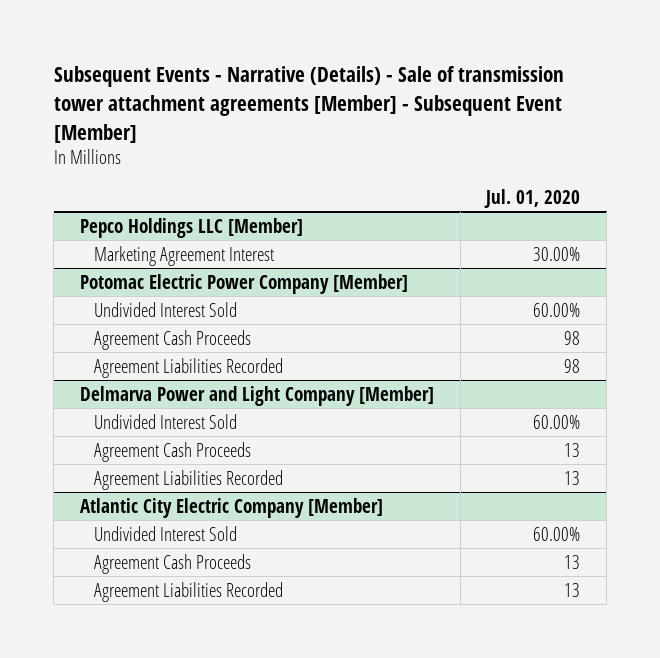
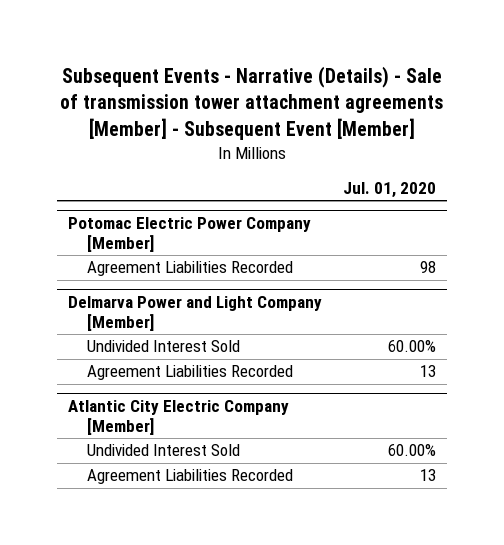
[79,217,303,238] Pepco Holdings LLC [Member] -> none
[94,245,275,266] Marketing Agreement Interest -> none
[94,301,238,317] Undivided Interest Sold -> none
[94,329,252,350] Agreement Cash Proceeds -> none
[94,441,252,462] Agreement Cash Proceeds -> none
[94,553,252,574] Agreement Cash Proceeds -> none

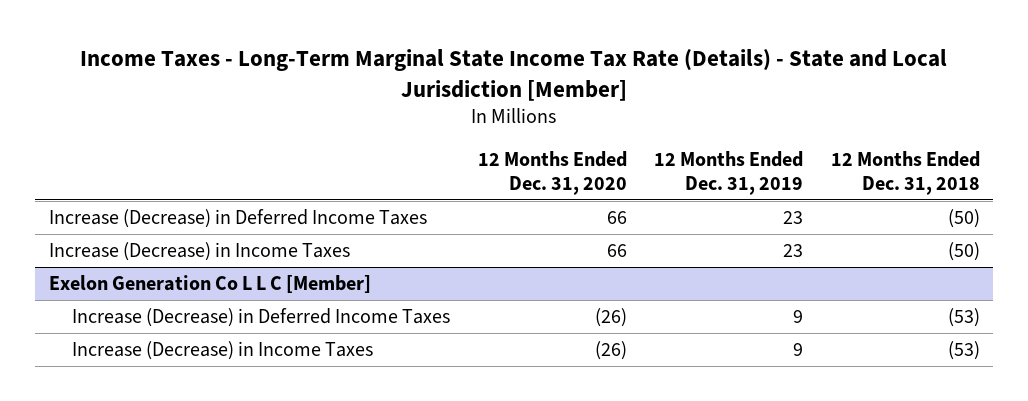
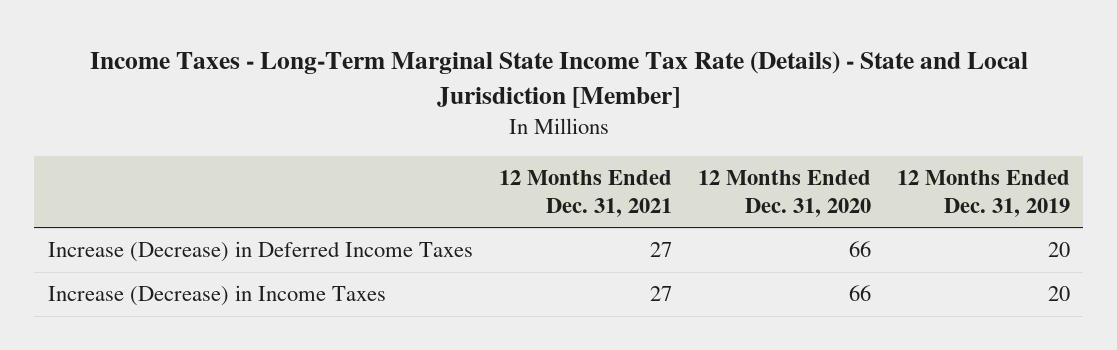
[830,151,980,196] 12 Months Ended Dec. 31, 2018 -> none
none -> [498,170,672,217] 12 Months Ended Dec. 31, 2021
[48,274,371,293] Exelon Generation Co L L C [Member] -> none
[72,307,451,327] Increase (Decrease) in Deferred Income Taxes -> none
[72,340,374,360] Increase (Decrease) in Income Taxes -> none
[783,210,804,224] 23 -> [1047,242,1070,258] 20
[783,243,804,257] 23 -> [1047,286,1070,302] 20

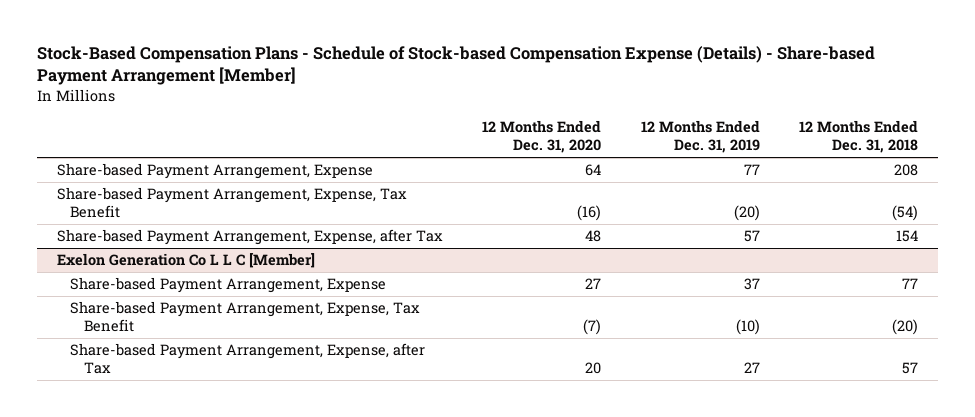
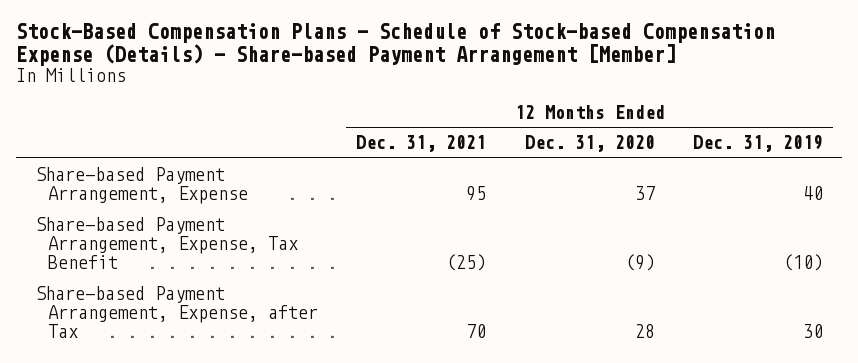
[799,120,919,154] 12 Months Ended Dec. 31, 2018 -> none
none -> [356,135,487,153] Dec. 31, 2021
[56,253,315,269] Exelon Generation Co L L C [Member] -> none
[70,277,387,294] Share-based Payment Arrangement, Expense -> none
[70,301,421,333] Share-based Payment Arrangement, Expense, Tax Benefit -> none
[70,343,426,375] Share-based Payment Arrangement, Expense, after Tax -> none
[585,164,602,177] 64 -> [634,186,655,201] 37
[743,164,760,176] 77 -> [803,186,824,201] 40
[577,205,602,222] (16) -> [624,254,655,272] (9)
[733,205,760,222] (20) -> [783,254,824,272] (10)
[585,230,602,243] 48 -> [634,324,655,339] 28
[743,230,760,243] 57 -> [803,324,824,339] 30

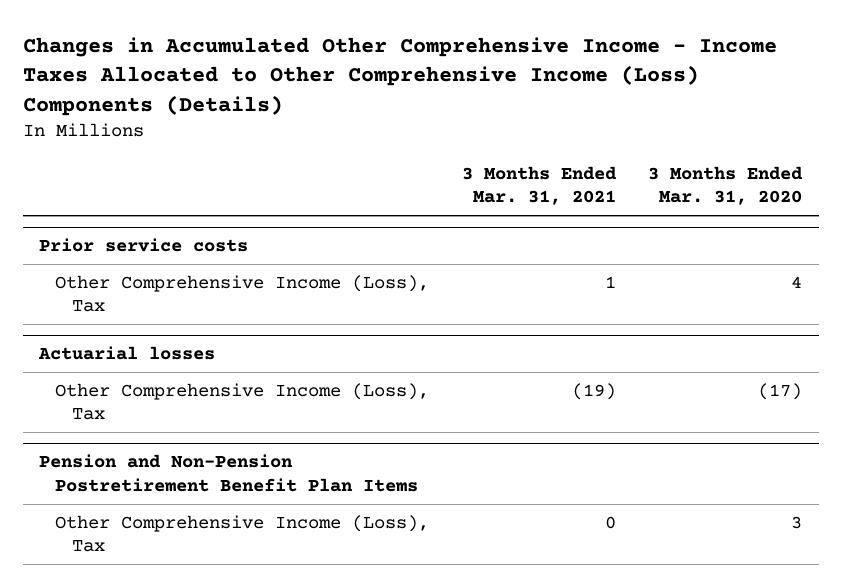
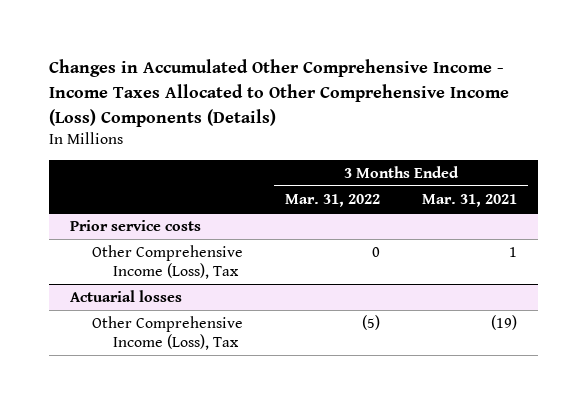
[648,165,804,206] 3 Months Ended Mar. 31, 2020 -> none
none -> [284,193,380,207] Mar. 31, 2022
[38,454,419,492] Pension and Non-Pension Postretirement Benefit Plan Items -> none
[55,514,430,553] Other Comprehensive Income (Loss), Tax -> none

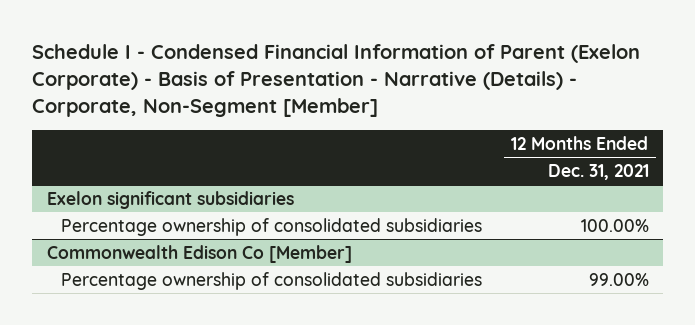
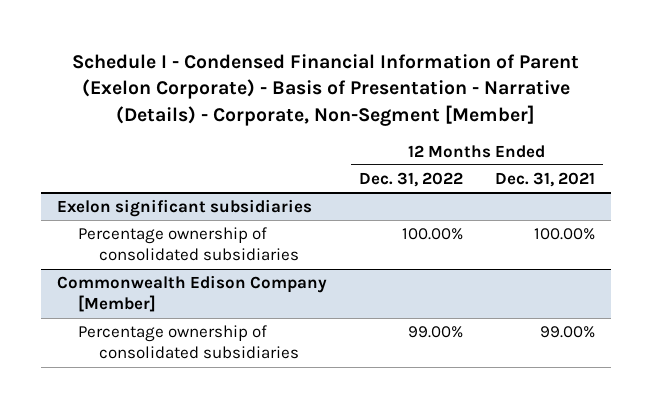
none -> [359,171,464,187] Dec. 31, 2022
[46,244,352,263] Commonwealth Edison Co [Member] -> [57,274,328,313] Commonwealth Edison Company [Member]

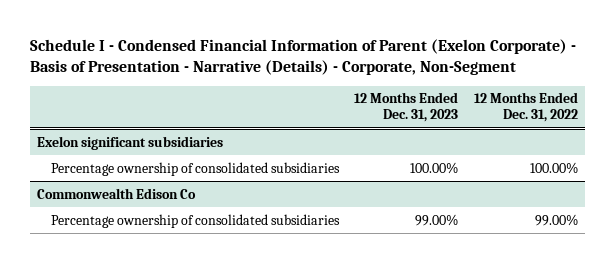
[72,53,580,126] Schedule I - Condensed Financial Information of Parent (Exelon Corporate) - Basis of Presentation - Narrative (Details) - Corporate, Non-Segment [Member] -> [29,38,576,76] Schedule I - Condensed Financial Information of Parent (Exelon Corporate) - Basis of Presentation - Narrative (Details) - Corporate, Non-Segment
[495,171,596,187] Dec. 31, 2021 -> none
none -> [354,92,459,123] 12 Months Ended Dec. 31, 2023
[57,274,328,313] Commonwealth Edison Company [Member] -> [37,187,197,199] Commonwealth Edison Co

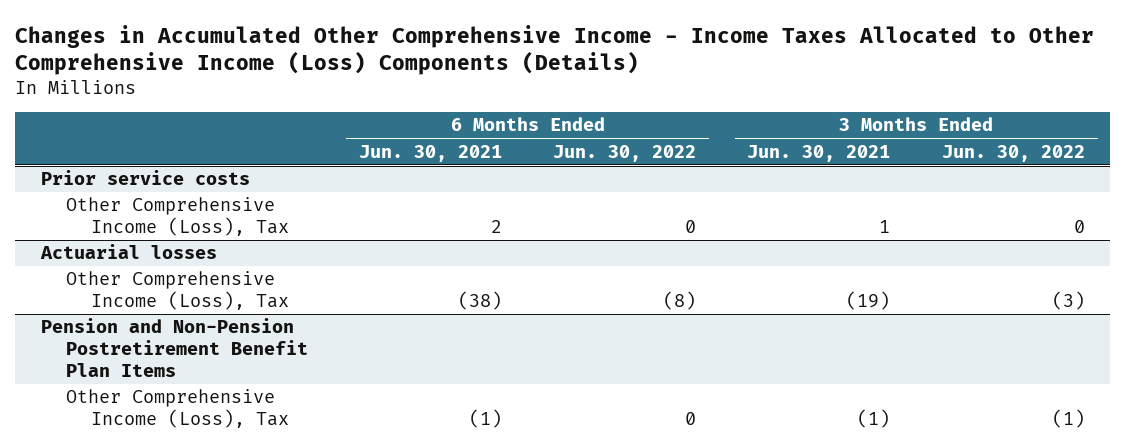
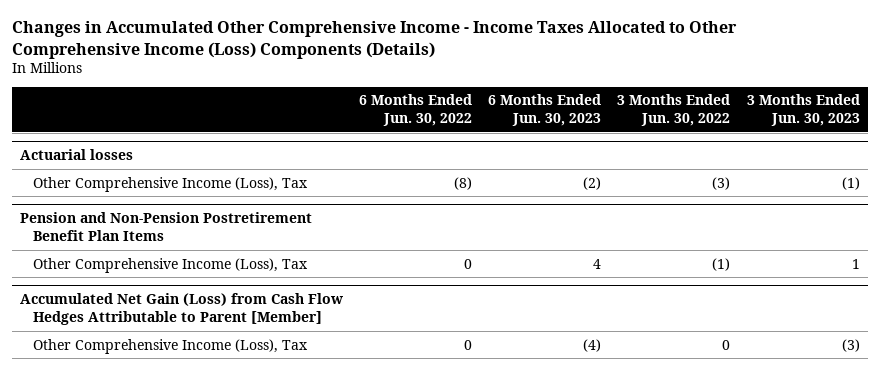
[358,144,502,162] Jun. 30, 2021 -> none
[747,144,891,162] Jun. 30, 2021 -> none
none -> [488,94,602,127] 6 Months Ended Jun. 30, 2023
none -> [746,94,860,127] 3 Months Ended Jun. 30, 2023
[40,170,250,186] Prior service costs -> none
[65,197,289,237] Other Comprehensive Income (Loss), Tax -> none
none -> [19,293,343,326] Accumulated Net Gain (Loss) from Cash Flow Hedges Attributable to Parent [Member]
none -> [33,338,309,354] Other Comprehensive Income (Loss), Tax

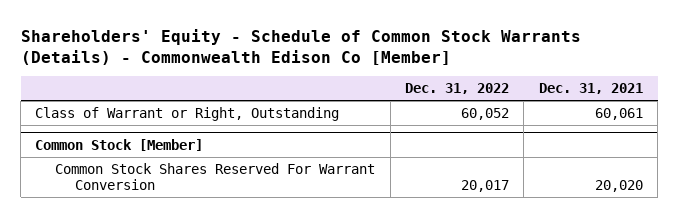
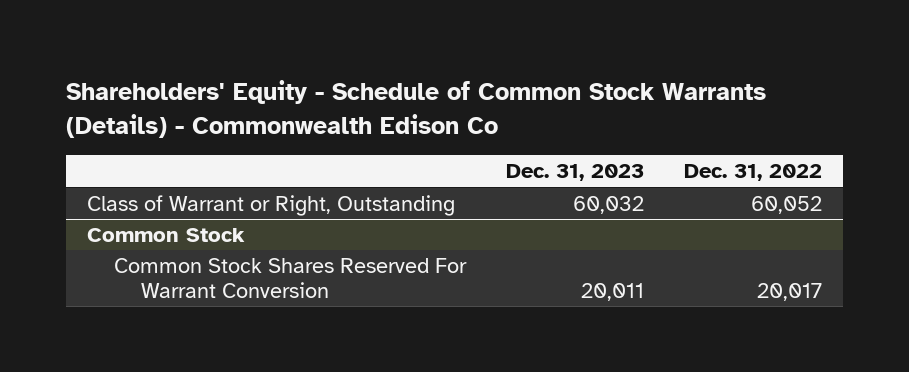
[20,28,581,65] Shareholders' Equity - Schedule of Common Stock Warrants (Details) - Commonwealth Edison Co [Member] -> [66,80,767,138] Shareholders' Equity - Schedule of Common Stock Warrants (Details) - Commonwealth Edison Co
[538,83,643,95] Dec. 31, 2021 -> none
none -> [506,164,645,182] Dec. 31, 2023
[35,138,204,151] Common Stock [Member] -> [86,227,245,242] Common Stock

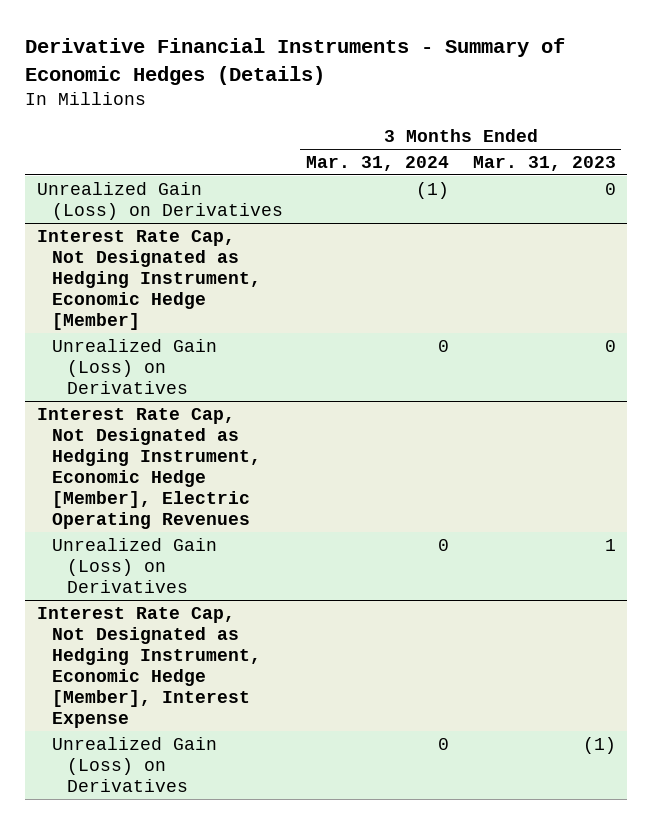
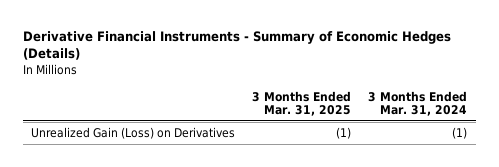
[472,155,616,171] Mar. 31, 2023 -> none
none -> [252,90,352,116] 3 Months Ended Mar. 31, 2025
[36,229,261,331] Interest Rate Cap, Not Designated as Hedging Instrument, Economic Hedge [Member] -> none
[51,338,217,395] Unrealized Gain (Loss) on Derivatives -> none
[36,407,261,530] Interest Rate Cap, Not Designated as Hedging Instrument, Economic Hedge [Member], Electric Operating Revenues -> none
[51,537,217,594] Unrealized Gain (Loss) on Derivatives -> none
[36,606,261,729] Interest Rate Cap, Not Designated as Hedging Instrument, Economic Hedge [Member], Interest Expense -> none
[51,736,217,793] Unrealized Gain (Loss) on Derivatives -> none

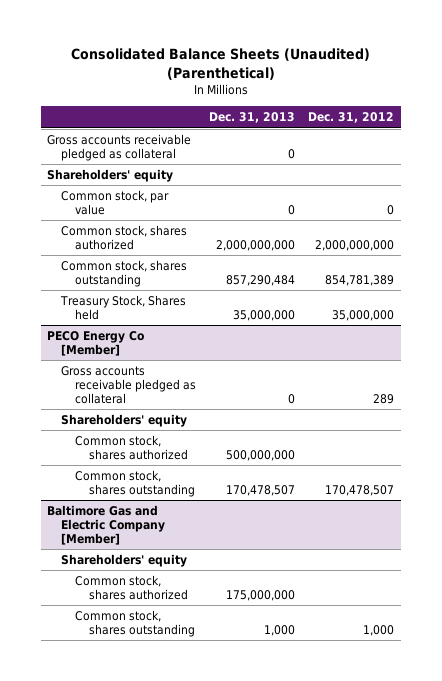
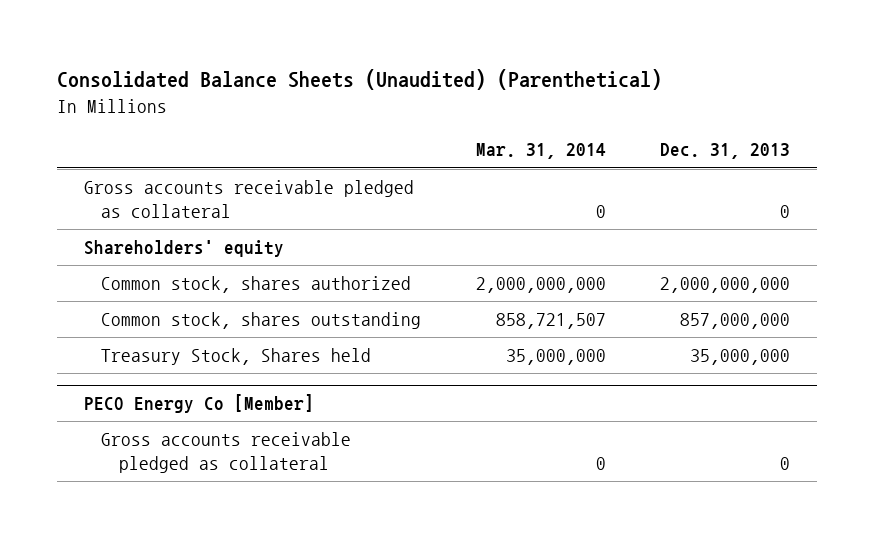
[308,112,395,124] Dec. 31, 2012 -> none
none -> [475,143,606,160] Mar. 31, 2014
[61,190,170,216] Common stock, par value -> none
[226,275,296,287] 857,290,484 -> [679,313,790,330] 857,000,000
[61,414,188,428] Shareholders' equity -> none
[75,435,189,461] Common stock, shares authorized -> none
[75,470,196,498] Common stock, shares outstanding -> none
[47,505,166,545] Baltimore Gas and Electric Company [Member] -> none
[61,554,188,568] Shareholders' equity -> none
[75,575,189,601] Common stock, shares authorized -> none
[75,610,196,638] Common stock, shares outstanding -> none

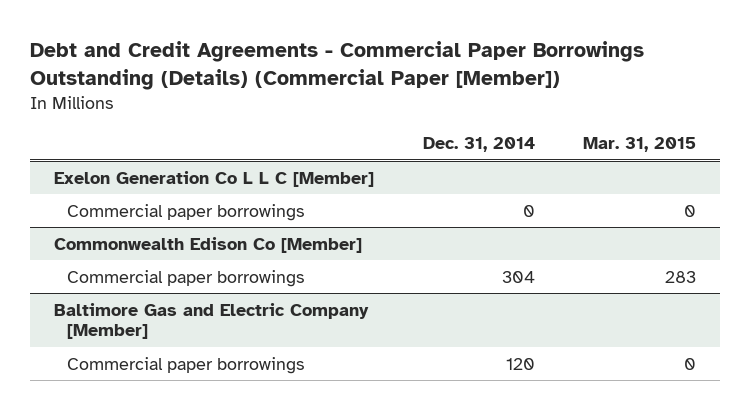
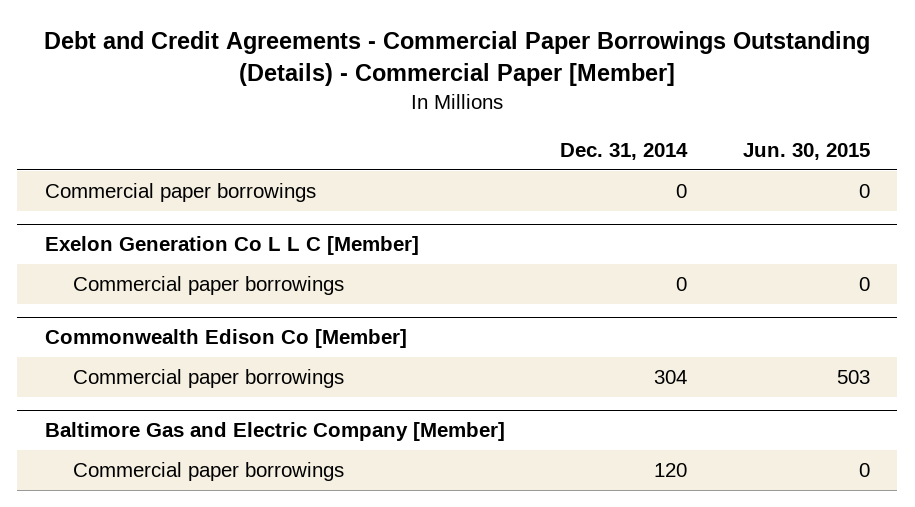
[29,41,644,90] Debt and Credit Agreements - Commercial Paper Borrowings Outstanding (Details) (Commercial Paper [Member]) -> [44,31,871,87] Debt and Credit Agreements - Commercial Paper Borrowings Outstanding (Details) - Commercial Paper [Member]
[582,137,696,153] Mar. 31, 2015 -> none
none -> [742,142,870,160] Jun. 30, 2015
none -> [44,183,316,203] Commercial paper borrowings

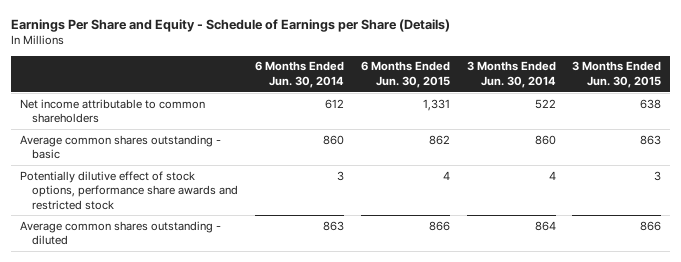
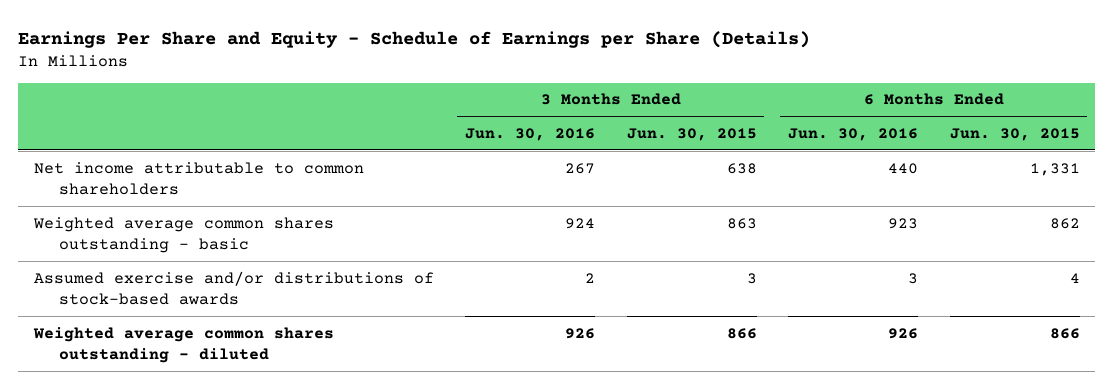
[255,61,345,88] 6 Months Ended Jun. 30, 2014 -> none
[466,61,556,88] 3 Months Ended Jun. 30, 2014 -> none
none -> [465,127,596,141] Jun. 30, 2016
none -> [788,127,919,141] Jun. 30, 2016
[19,134,221,160] Average common shares outstanding - basic -> [32,216,334,253] Weighted average common shares outstanding - basic
[19,170,239,210] Potentially dilutive effect of stock options, performance share awards and restricted stock -> [33,270,434,305] Assumed exercise and/or distributions of stock-based awards
[19,220,221,246] Average common shares outstanding - diluted -> [32,326,334,363] Weighted average common shares outstanding - diluted

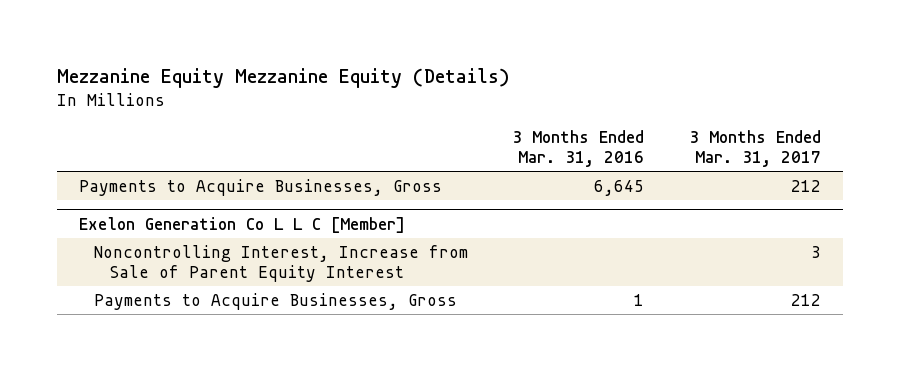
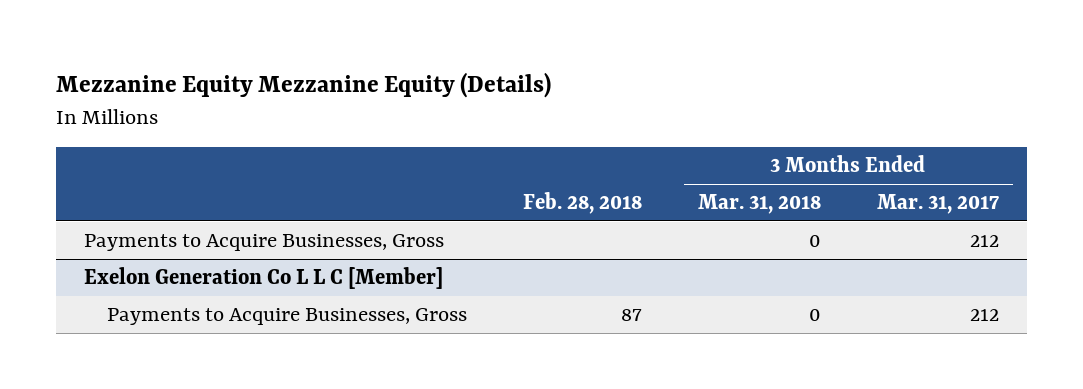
[512,130,645,167] 3 Months Ended Mar. 31, 2016 -> none
none -> [522,192,642,215] Feb. 28, 2018
none -> [697,194,821,215] 3 Months Ended Mar. 31, 2018
[93,244,468,282] Noncontrolling Interest, Increase from Sale of Parent Equity Interest -> none

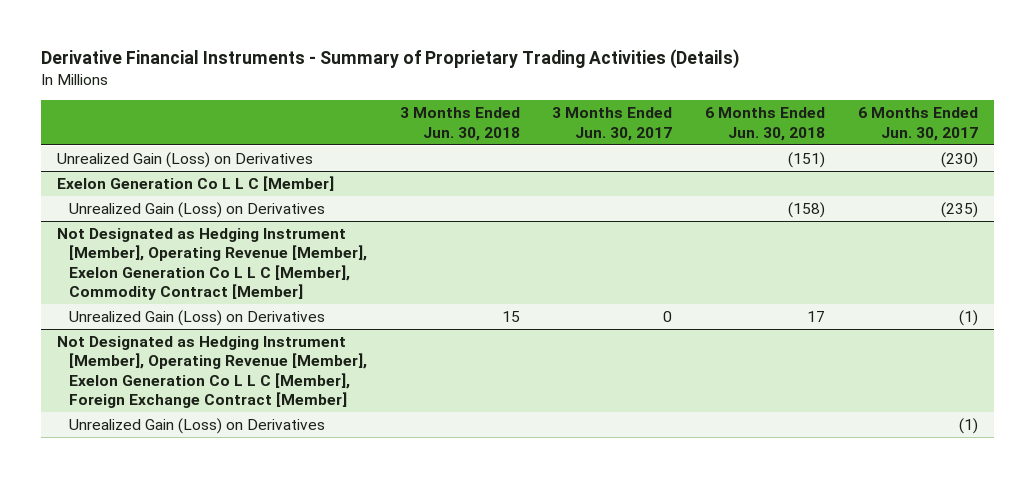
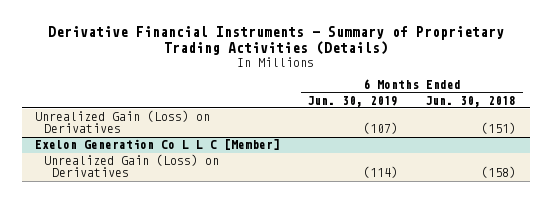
[399,107,520,141] 3 Months Ended Jun. 30, 2018 -> none
[552,107,673,141] 3 Months Ended Jun. 30, 2017 -> none
[857,107,978,141] 6 Months Ended Jun. 30, 2017 -> none
none -> [307,95,399,107] Jun. 30, 2019
[56,227,367,300] Not Designated as Hedging Instrument [Member], Operating Revenue [Member], Exelon Generation Co L L C [Member], Commodity Contract [Member] -> none
[68,309,325,326] Unrealized Gain (Loss) on Derivatives -> none
[56,335,367,408] Not Designated as Hedging Instrument [Member], Operating Revenue [Member], Exelon Generation Co L L C [Member], Foreign Exchange Contract [Member] -> none
[68,417,325,434] Unrealized Gain (Loss) on Derivatives -> none

